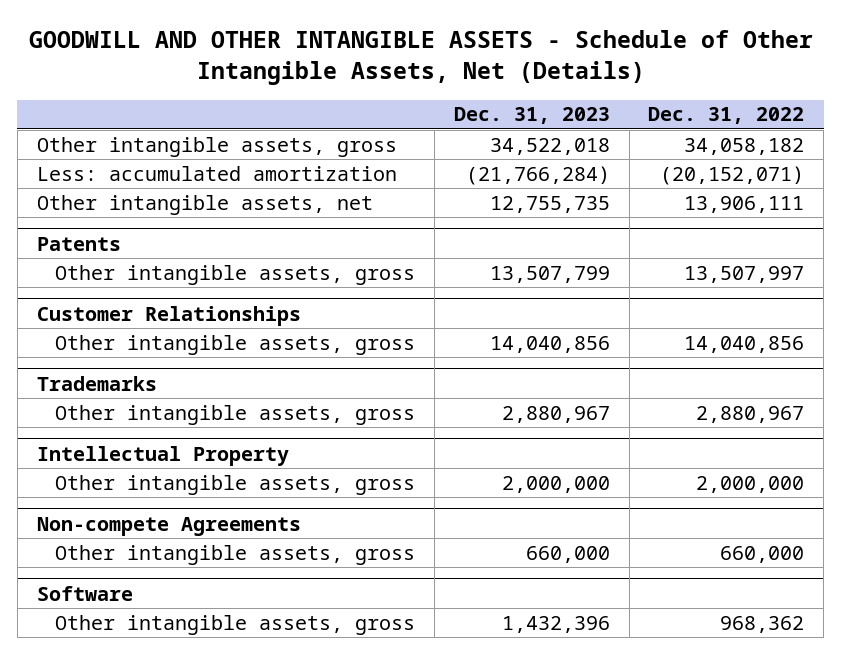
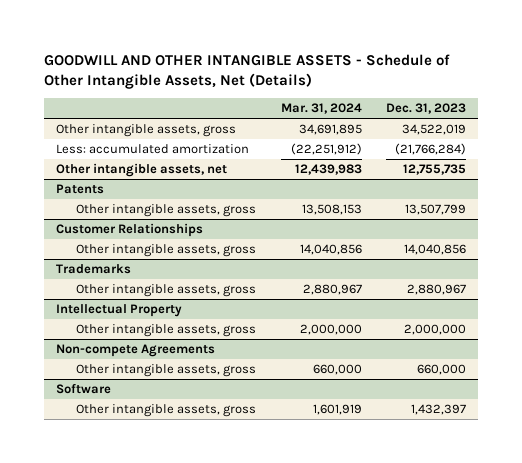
[648,107,805,125] Dec. 31, 2022 -> none
none -> [280,103,362,115] Mar. 31, 2024
[489,137,610,155] 34,522,018 -> [401,124,466,136] 34,522,019
[501,615,610,633] 1,432,396 -> [410,404,466,416] 1,432,397

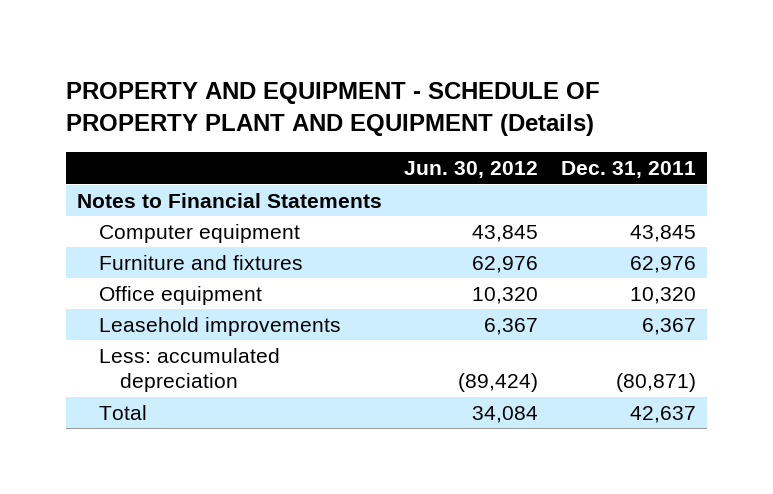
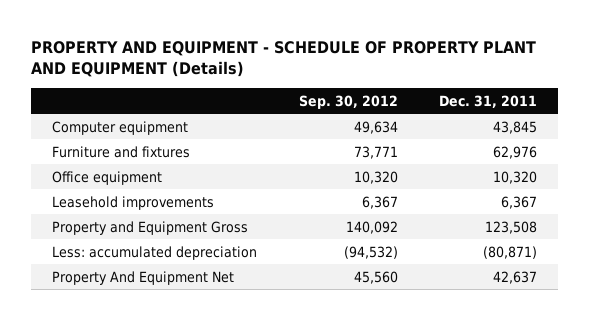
[404,161,539,179] Jun. 30, 2012 -> none
none -> [298,94,398,109] Sep. 30, 2012
[77,192,383,208] Notes to Financial Statements -> none
none -> [51,220,248,235] Property and Equipment Gross
[98,404,147,420] Total -> [51,270,234,285] Property And Equipment Net

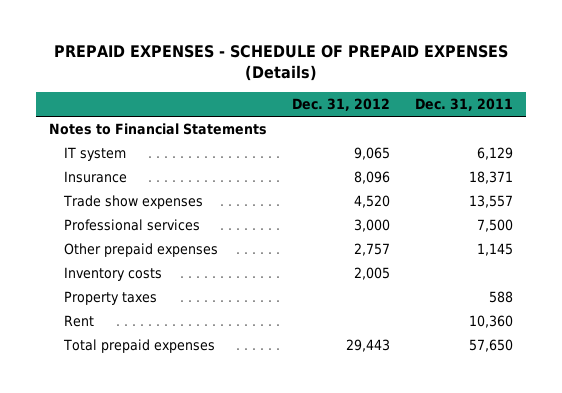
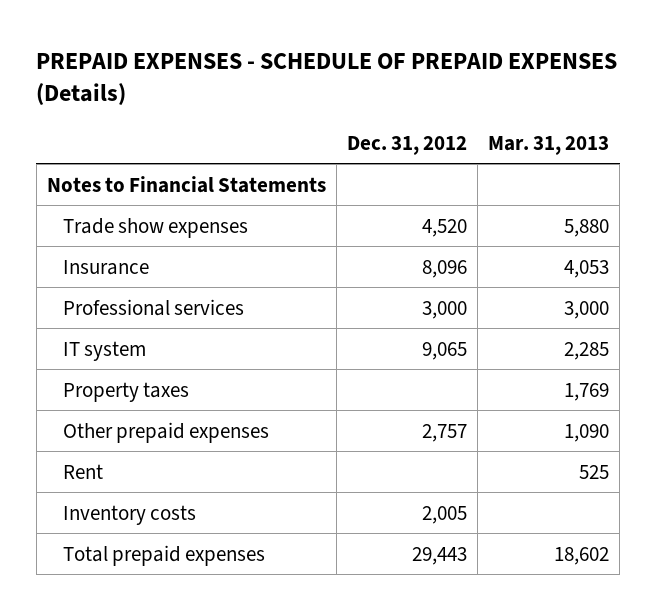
[415,98,514,112] Dec. 31, 2011 -> none
none -> [488,135,610,155] Mar. 31, 2013
[63,171,127,184] Insurance -> [62,259,149,275] Insurance
[63,147,126,162] IT system -> [62,340,146,361] IT system
[63,243,218,258] Other prepaid expenses -> [62,421,269,443] Other prepaid expenses
[63,267,162,282] Inventory costs -> [62,504,196,525] Inventory costs

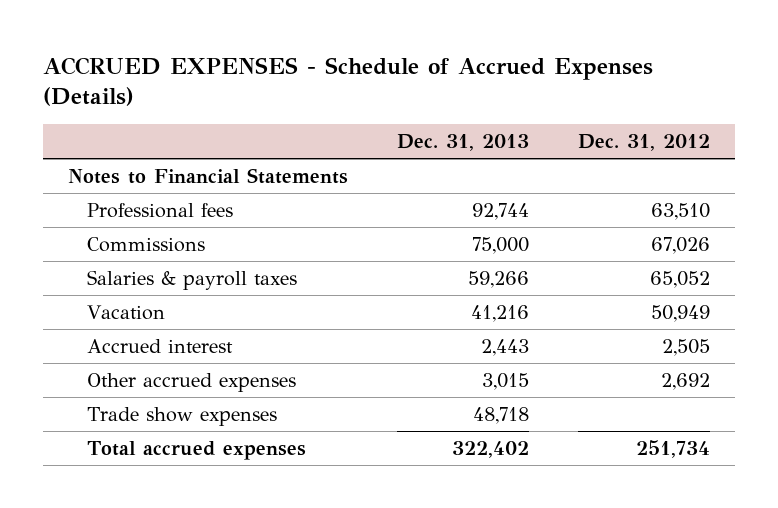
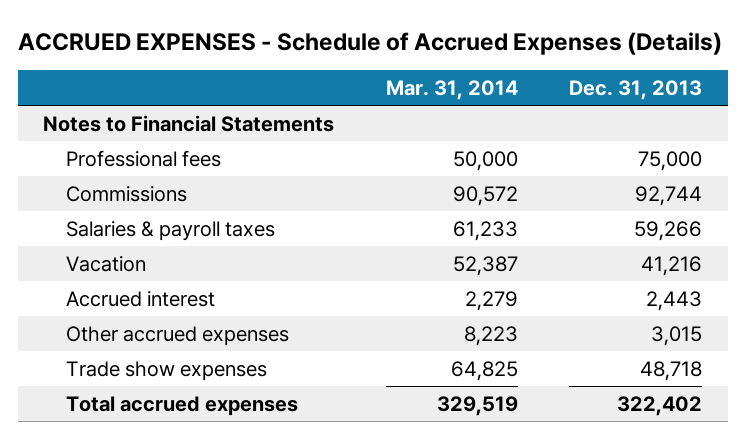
[578,134,711,152] Dec. 31, 2012 -> none
none -> [385,79,518,100] Mar. 31, 2014
[471,202,529,220] 92,744 -> [638,150,703,171] 75,000
[471,236,529,254] 75,000 -> [635,185,703,206] 92,744

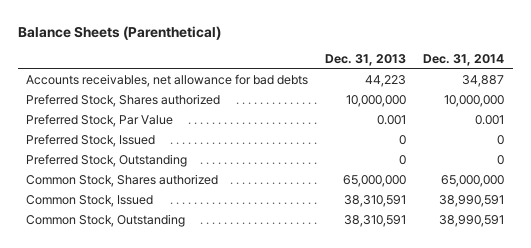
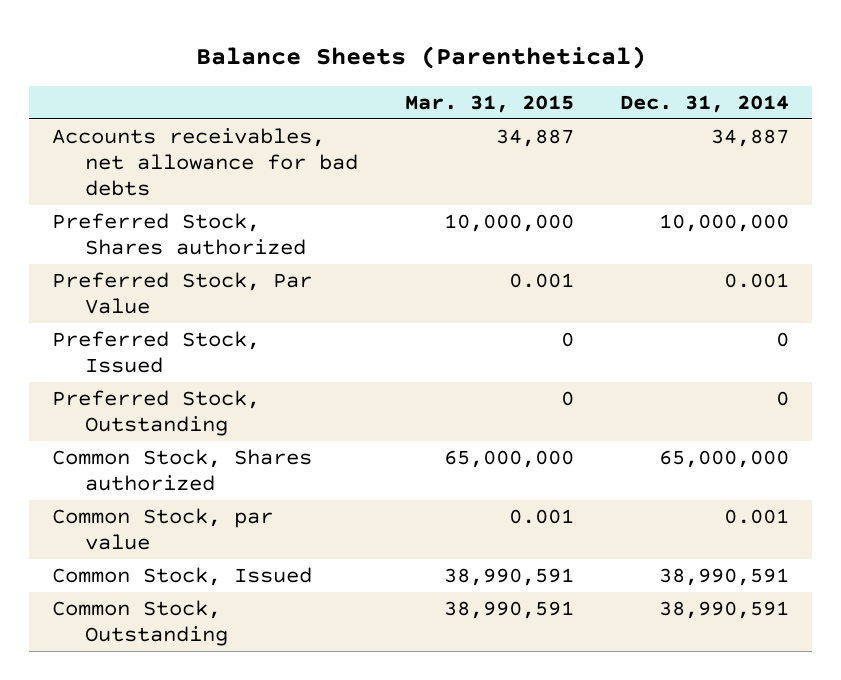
[325,54,407,67] Dec. 31, 2013 -> none
none -> [404,94,574,113] Mar. 31, 2015
none -> [52,507,274,551] Common Stock, par value

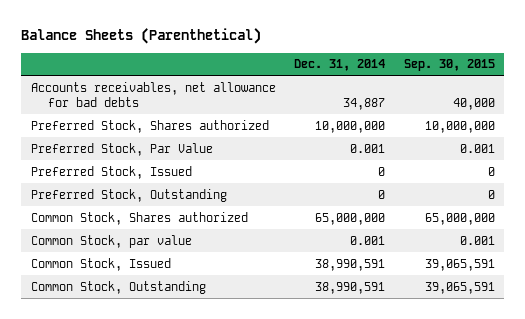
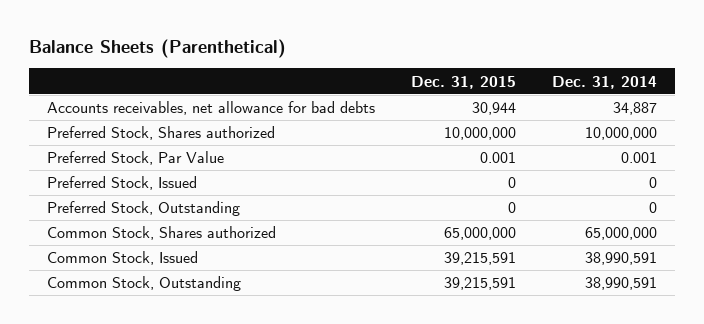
[403,59,495,72] Sep. 30, 2015 -> none
none -> [410,75,516,89] Dec. 31, 2015
[30,234,192,248] Common Stock, par value -> none

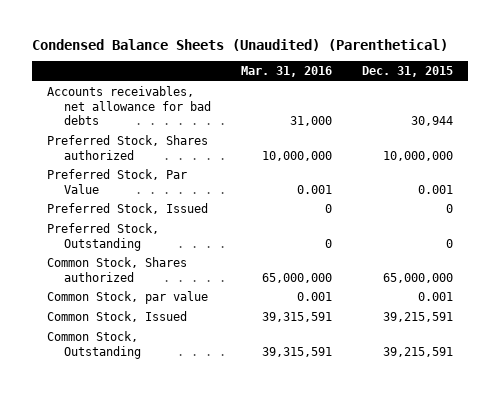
[28,38,286,58] Balance Sheets (Parenthetical) -> [31,38,448,51] Condensed Balance Sheets (Unaudited) (Parenthetical)
[552,75,658,89] Dec. 31, 2014 -> none
none -> [241,66,333,78] Mar. 31, 2016
none -> [46,291,208,305] Common Stock, par value

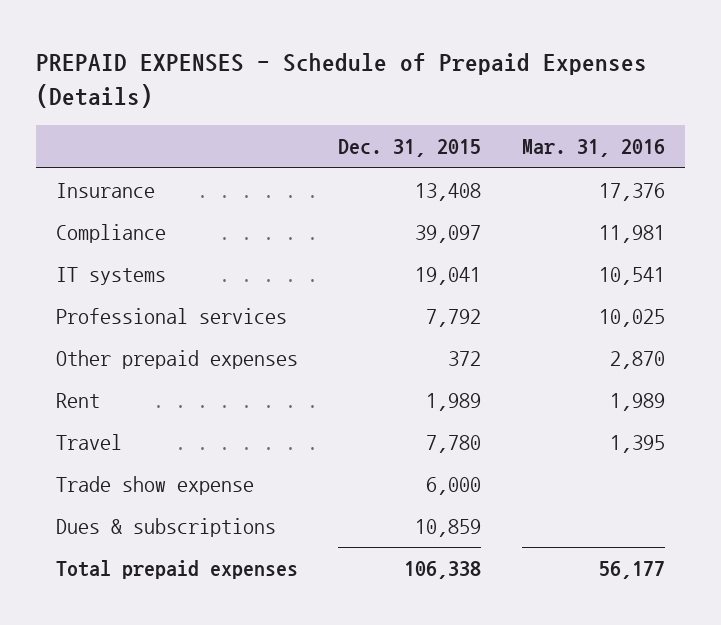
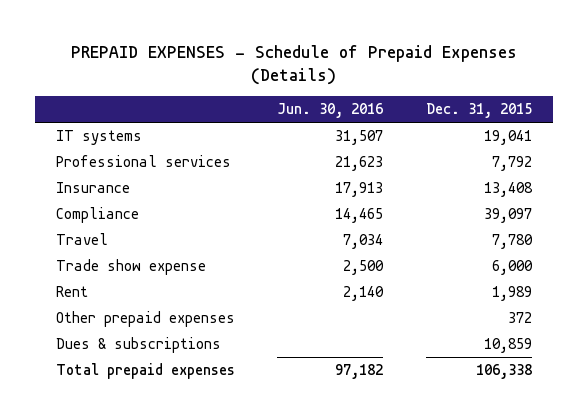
[521,139,665,158] Mar. 31, 2016 -> none
none -> [277,103,384,119] Jun. 30, 2016
[56,183,156,199] Insurance -> [56,182,131,194] Insurance
[56,224,167,244] Compliance -> [56,207,140,224] Compliance
[56,393,101,409] Rent -> [56,286,89,298] Rent
[56,350,299,370] Other prepaid expenses -> [56,311,236,328] Other prepaid expenses

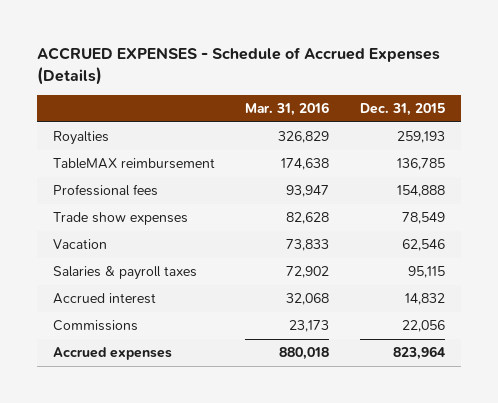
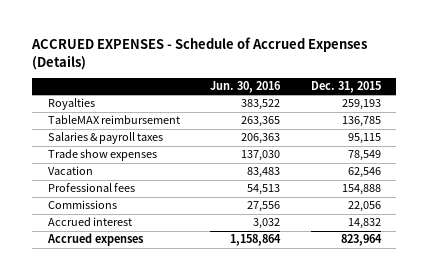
[245,102,330,117] Mar. 31, 2016 -> none
none -> [210,81,282,94] Jun. 30, 2016
[52,266,197,281] Salaries & payroll taxes -> [47,132,163,145] Salaries & payroll taxes
[52,184,158,197] Professional fees -> [47,183,135,193] Professional fees
[52,293,156,305] Accrued interest -> [47,217,132,227] Accrued interest

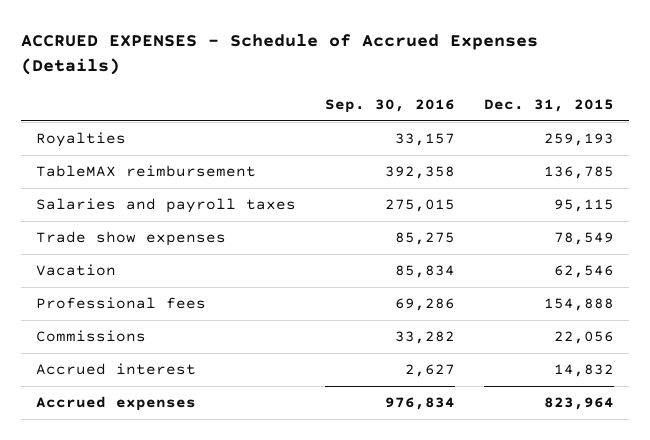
[210,81,282,94] Jun. 30, 2016 -> none
none -> [324,98,455,113] Sep. 30, 2016
[47,132,163,145] Salaries & payroll taxes -> [35,198,296,214] Salaries and payroll taxes

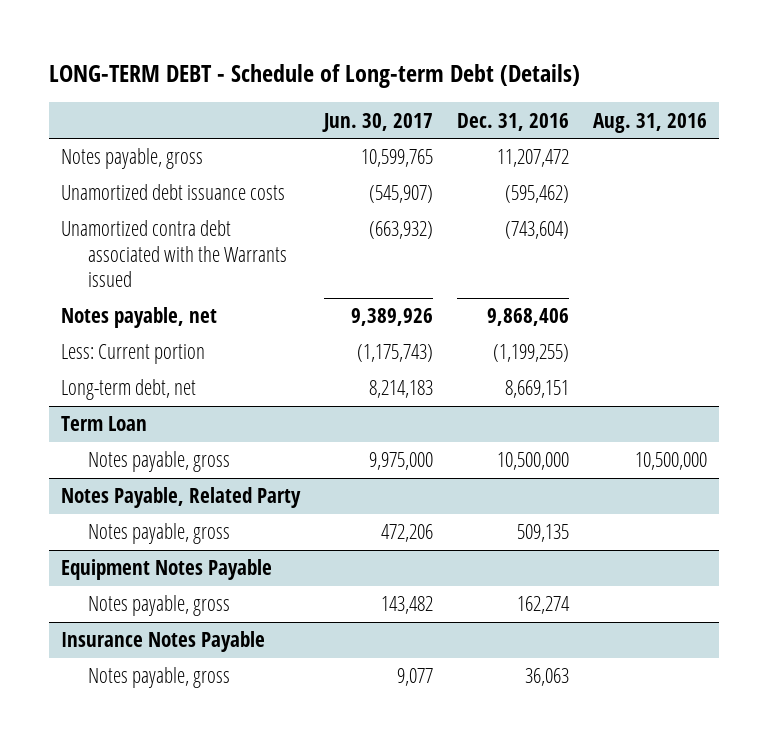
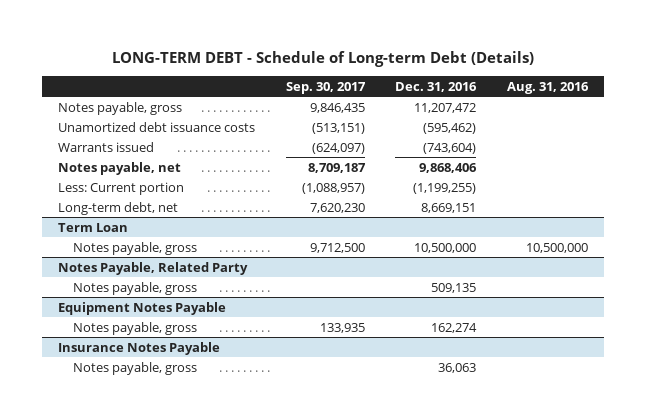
[322,112,434,132] Jun. 30, 2017 -> none
none -> [285,81,366,94] Sep. 30, 2017
[61,220,288,288] Unamortized contra debt associated with the Warrants issued -> [57,141,154,152] Warrants issued

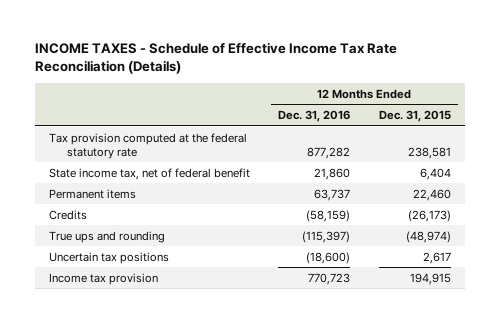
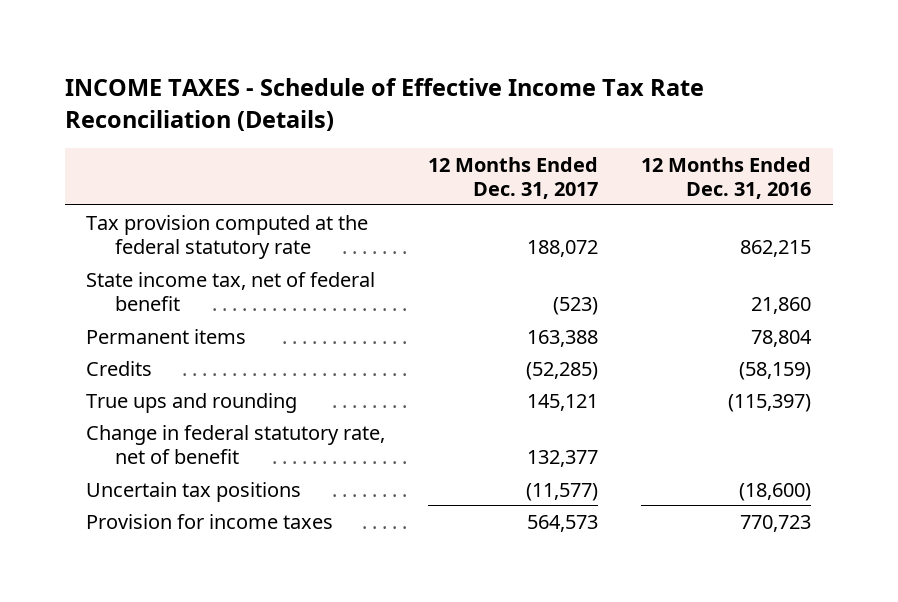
[378,110,451,123] Dec. 31, 2015 -> none
none -> [428,156,599,199] 12 Months Ended Dec. 31, 2017
[307,146,351,159] 877,282 -> [740,239,812,257] 862,215
[314,188,351,201] 63,737 -> [751,329,813,347] 78,804
none -> [86,424,386,464] Change in federal statutory rate, net of benefit
[49,272,159,285] Income tax provision -> [86,513,334,529] Provision for income taxes

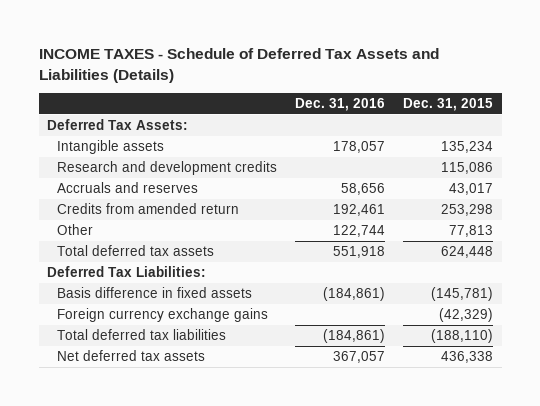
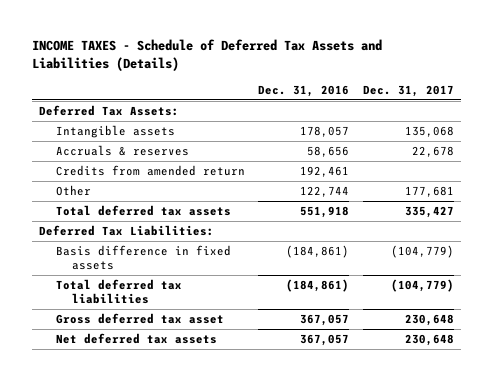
[403,98,494,112] Dec. 31, 2015 -> none
none -> [363,84,455,97] Dec. 31, 2017
[57,161,278,176] Research and development credits -> none
[57,182,199,194] Accruals and reserves -> [55,145,189,157] Accruals & reserves
[57,308,269,323] Foreign currency exchange gains -> none
none -> [55,313,224,325] Gross deferred tax asset

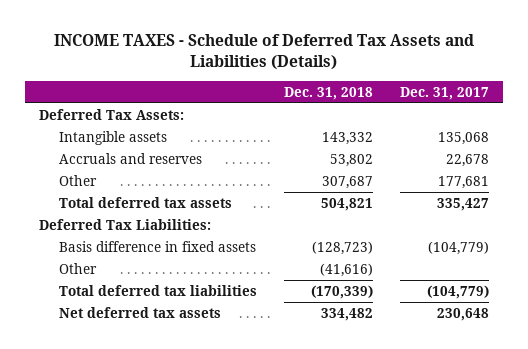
[258,84,350,97] Dec. 31, 2016 -> none
none -> [283,86,373,100] Dec. 31, 2018
[55,165,245,177] Credits from amended return -> none
[55,145,189,157] Accruals & reserves -> [58,152,202,164] Accruals and reserves
none -> [58,262,97,274] Other
[55,313,224,325] Gross deferred tax asset -> none

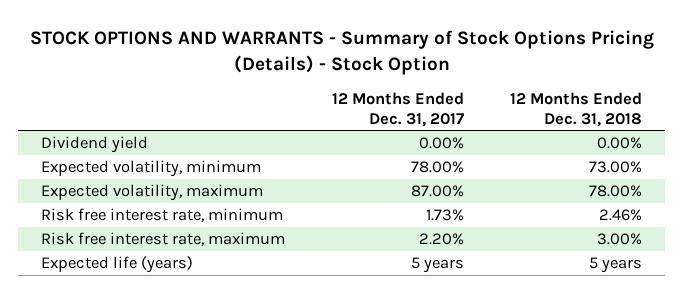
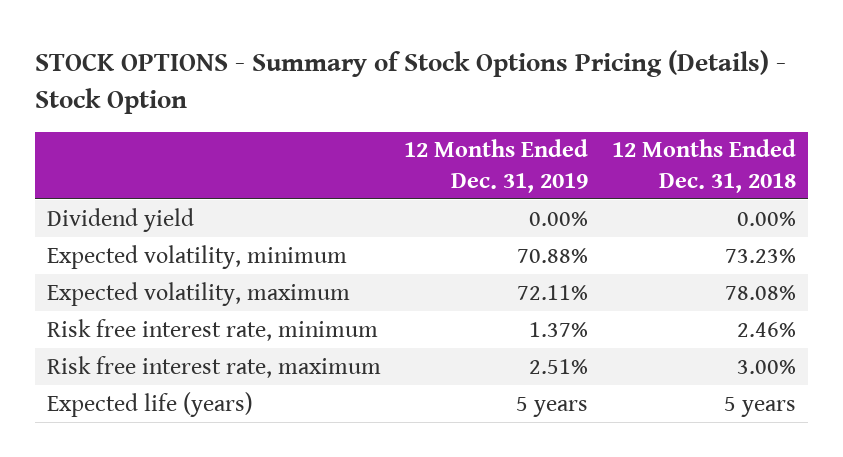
[29,30,654,76] STOCK OPTIONS AND WARRANTS - Summary of Stock Options Pricing (Details) - Stock Option -> [34,50,786,114] STOCK OPTIONS - Summary of Stock Options Pricing (Details) - Stock Option
[331,92,464,127] 12 Months Ended Dec. 31, 2017 -> none
none -> [404,139,589,193] 12 Months Ended Dec. 31, 2019
[588,161,642,174] 73.00% -> [725,247,797,263] 73.23%
[588,185,642,198] 78.00% -> [725,284,797,300] 78.08%

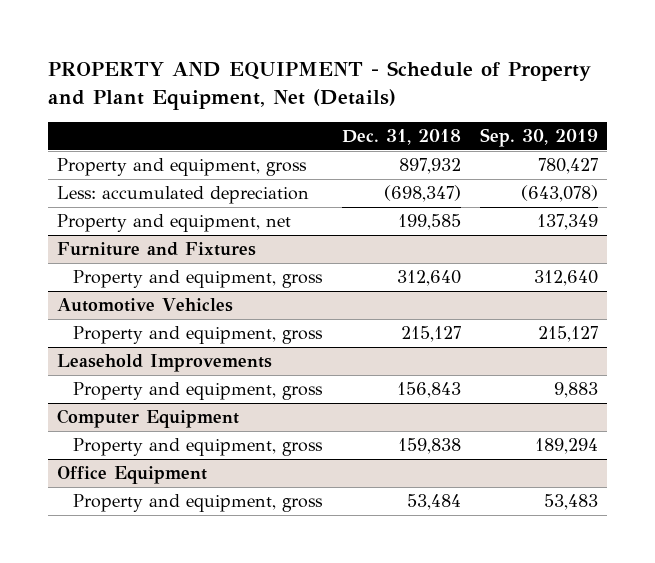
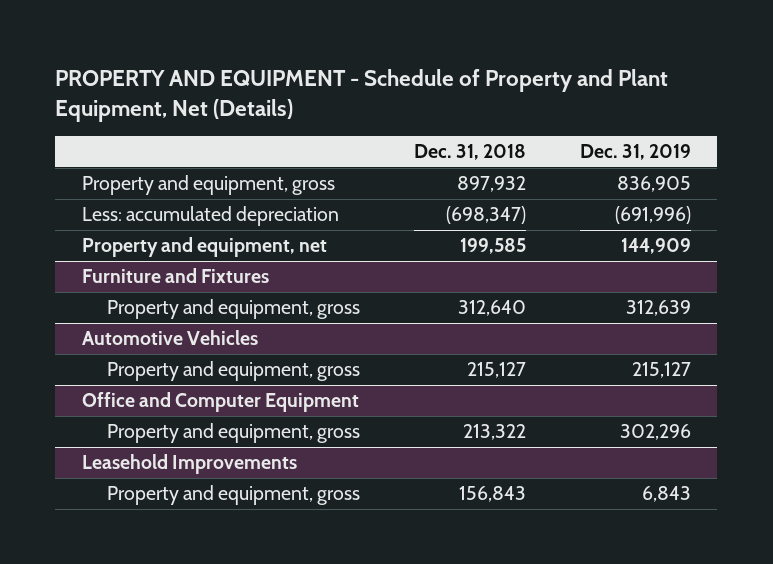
[479,127,598,147] Sep. 30, 2019 -> none
none -> [579,144,691,161] Dec. 31, 2019
none -> [82,392,360,413] Office and Computer Equipment
none -> [107,423,361,444] Property and equipment, gross
[57,409,240,429] Computer Equipment -> none
[73,438,324,457] Property and equipment, gross -> none
[57,466,208,485] Office Equipment -> none
[73,494,324,513] Property and equipment, gross -> none

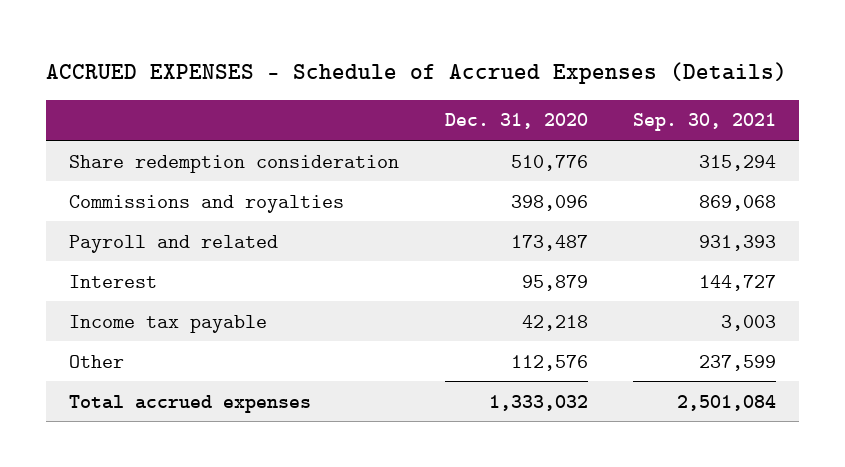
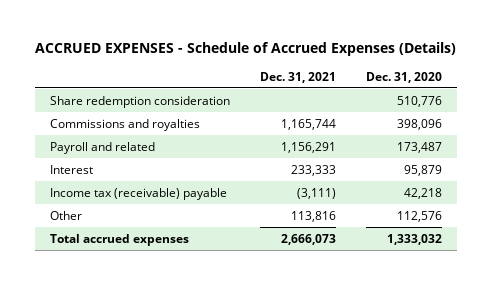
[633,113,777,132] Sep. 30, 2021 -> none
none -> [260,71,337,83] Dec. 31, 2021
[69,314,268,333] Income tax payable -> [49,187,227,200] Income tax (receivable) payable

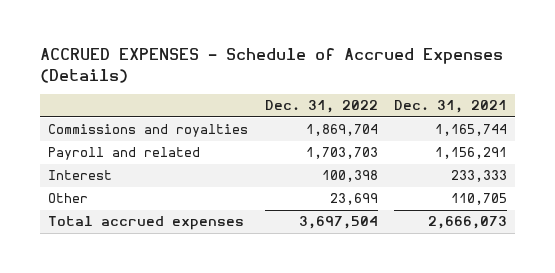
[366,71,443,83] Dec. 31, 2020 -> none
none -> [264,100,378,114] Dec. 31, 2022
[49,95,230,108] Share redemption consideration -> none
[49,187,227,200] Income tax (receivable) payable -> none
[291,210,337,222] 113,816 -> [450,193,507,206] 110,705

